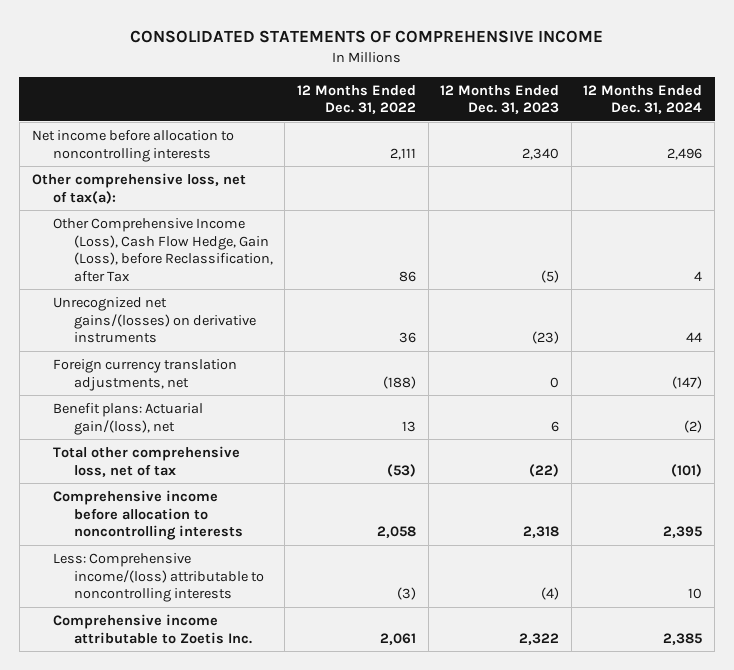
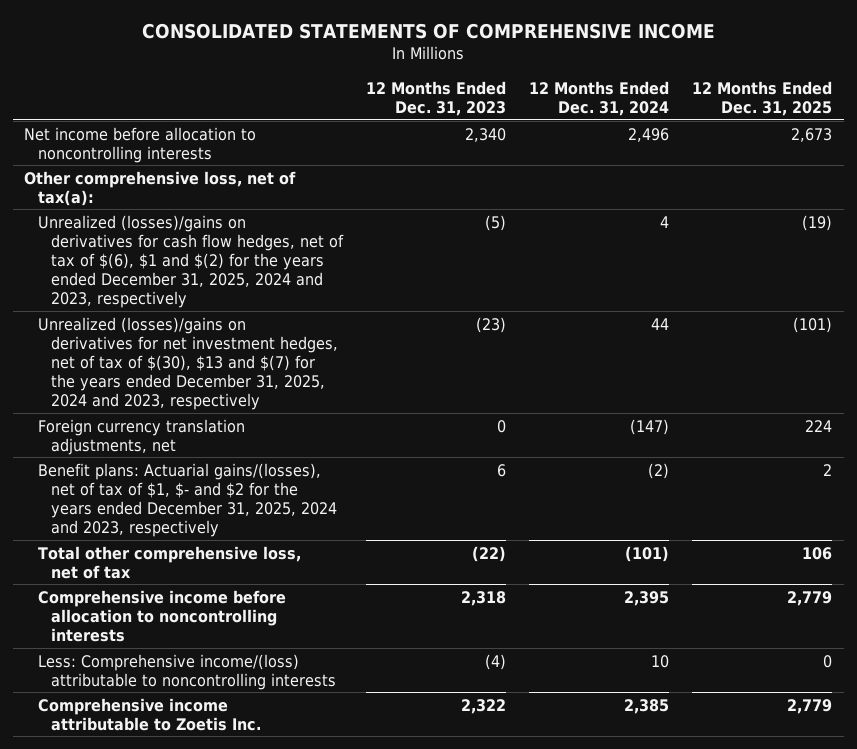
[296,84,416,115] 12 Months Ended Dec. 31, 2022 -> none
none -> [692,80,833,116] 12 Months Ended Dec. 31, 2025
[52,217,273,282] Other Comprehensive Income (Loss), Cash Flow Hedge, Gain (Loss), before Reclassification, after Tax -> [37,214,345,308] Unrealized (losses)/gains on derivatives for cash flow hedges, net of tax of $(6), $1 and $(2) for the years ended December 31, 2025, 2024 and 2023, respectively
[52,296,256,344] Unrecognized net gains/(losses) on derivative instruments -> [37,316,339,410] Unrealized (losses)/gains on derivatives for net investment hedges, net of tax of $(30), $13 and $(7) for the years ended December 31, 2025, 2024 and 2023, respectively
[52,402,203,435] Benefit plans: Actuarial gain/(loss), net -> [37,462,338,537] Benefit plans: Actuarial gains/(losses), net of tax of $1, $- and $2 for the years ended December 31, 2025, 2024 and 2023, respectively

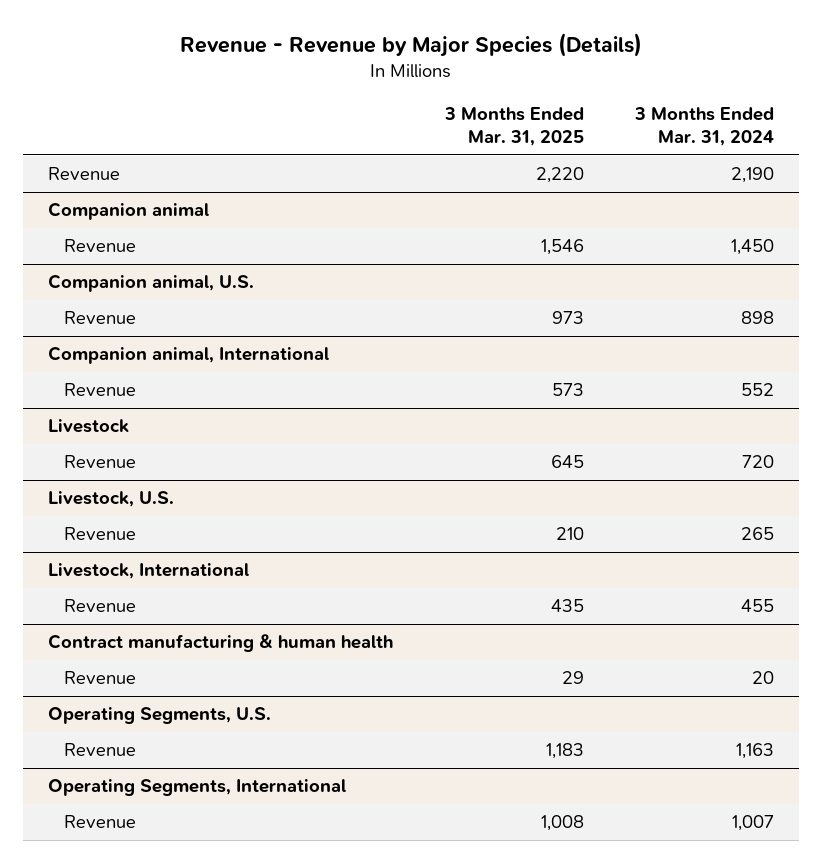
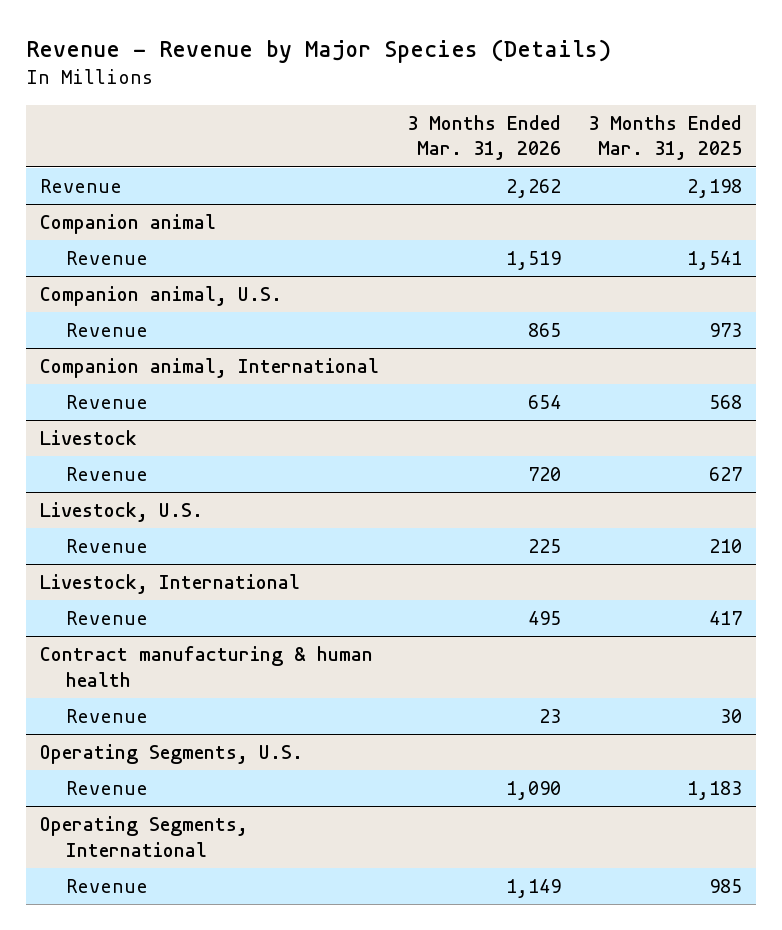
[633,106,774,147] 3 Months Ended Mar. 31, 2024 -> none
none -> [406,114,561,161] 3 Months Ended Mar. 31, 2026
[535,167,584,184] 2,220 -> [687,179,743,199] 2,198
[540,239,584,256] 1,546 -> [687,251,743,271] 1,541
[551,383,584,397] 573 -> [709,395,743,410] 568
[550,455,584,469] 645 -> [709,467,743,482] 627
[550,599,584,613] 435 -> [709,611,743,626] 417
[561,671,584,685] 29 -> [720,709,743,724] 30
[540,815,584,832] 1,008 -> [709,879,743,894] 985

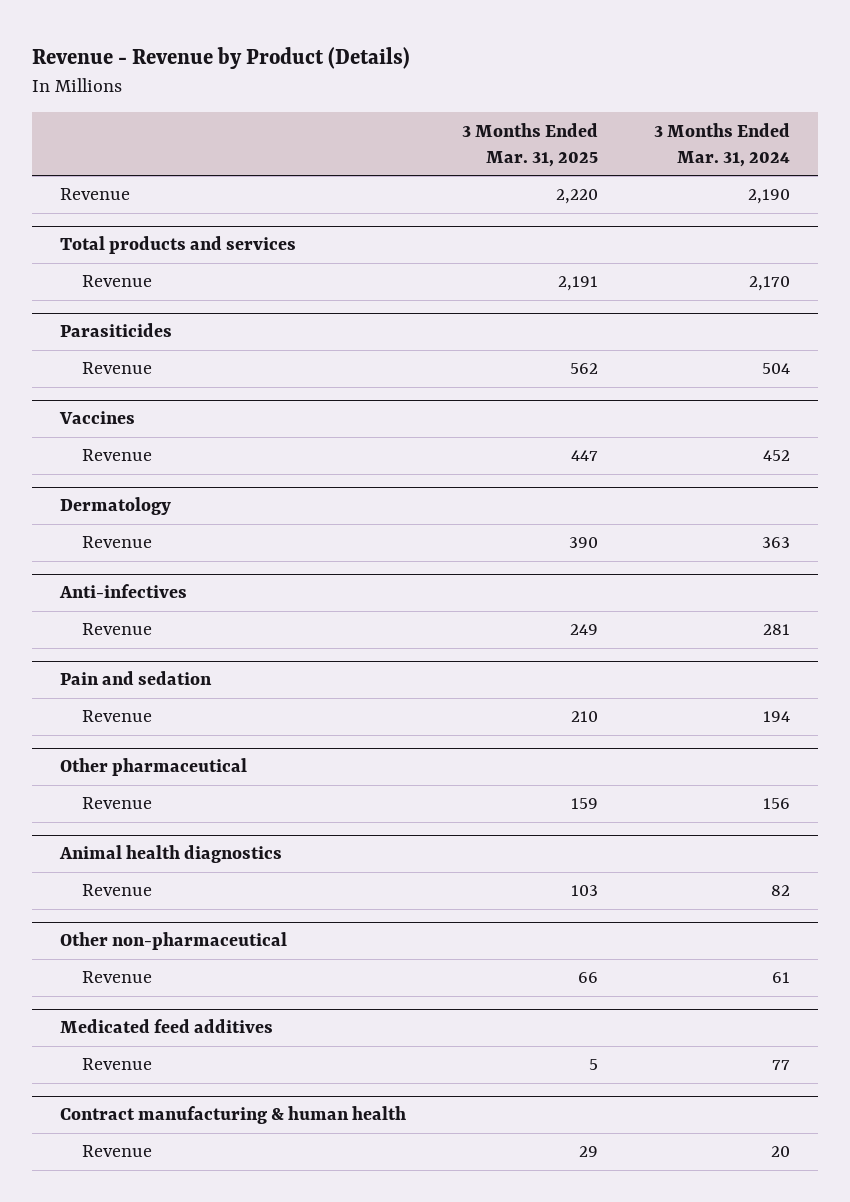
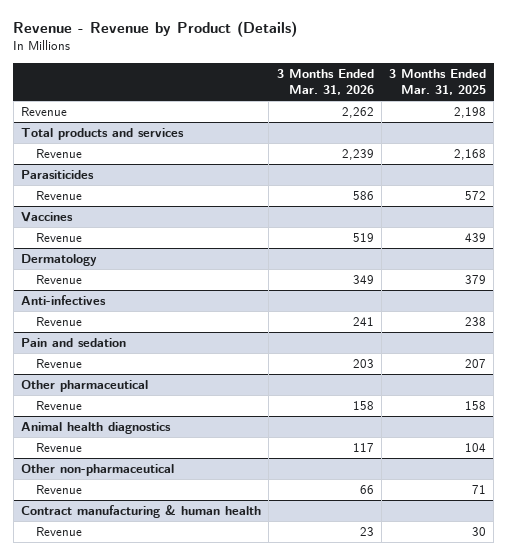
[653,122,790,167] 3 Months Ended Mar. 31, 2024 -> none
none -> [276,69,374,96] 3 Months Ended Mar. 31, 2026
[555,189,598,205] 2,220 -> [454,107,487,119] 2,198
[557,276,598,292] 2,191 -> [454,149,487,161] 2,168
[569,363,598,375] 562 -> [465,191,487,201] 572
[570,450,598,462] 447 -> [465,233,487,243] 439
[568,537,598,549] 390 -> [465,275,487,285] 379
[569,624,598,636] 249 -> [465,317,487,327] 238
[570,711,598,723] 210 -> [465,359,487,369] 207
[570,798,598,810] 159 -> [465,401,487,411] 158
[570,885,598,897] 103 -> [465,443,487,453] 104
[59,1019,273,1034] Medicated feed additives -> none
[81,1058,152,1071] Revenue -> none
[577,972,598,984] 66 -> [472,485,487,495] 71
[578,1146,598,1158] 29 -> [472,527,487,537] 30

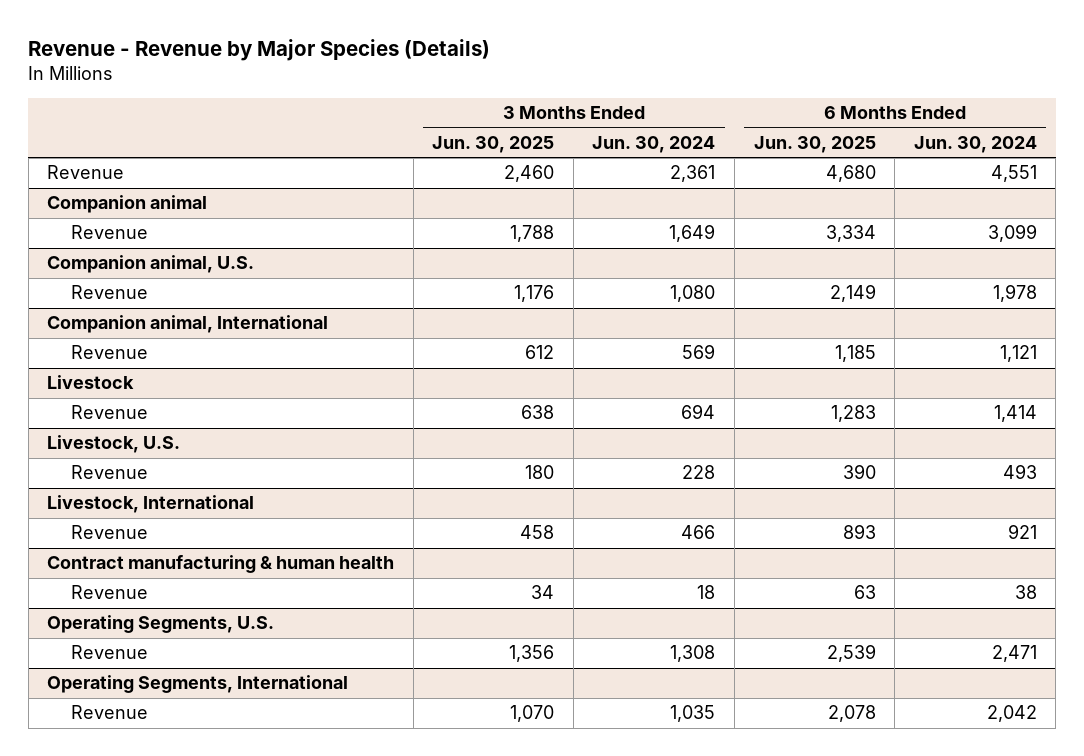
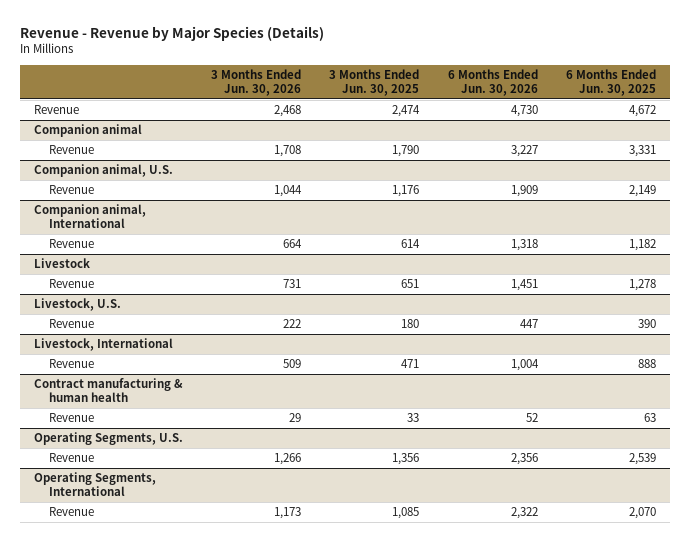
[592,136,716,154] Jun. 30, 2024 -> none
[913,136,1037,154] Jun. 30, 2024 -> none
none -> [210,69,301,97] 3 Months Ended Jun. 30, 2026
none -> [447,69,538,97] 6 Months Ended Jun. 30, 2026
[504,165,555,183] 2,460 -> [392,105,421,118] 2,474
[825,165,876,183] 4,680 -> [628,105,656,118] 4,672
[510,225,555,243] 1,788 -> [392,145,420,158] 1,790
[825,225,876,243] 3,334 -> [628,145,656,158] 3,331
[525,345,555,360] 612 -> [401,239,421,249] 614
[834,345,876,363] 1,185 -> [628,239,656,252] 1,182
[521,405,555,420] 638 -> [401,279,420,289] 651
[830,405,876,423] 1,283 -> [628,279,656,292] 1,278
[520,525,555,540] 458 -> [401,359,420,369] 471
[842,524,876,540] 893 -> [637,359,656,369] 888
[531,585,555,600] 34 -> [407,413,420,423] 33
[510,705,555,723] 1,070 -> [392,507,420,520] 1,085
[827,705,876,723] 2,078 -> [628,507,656,520] 2,070

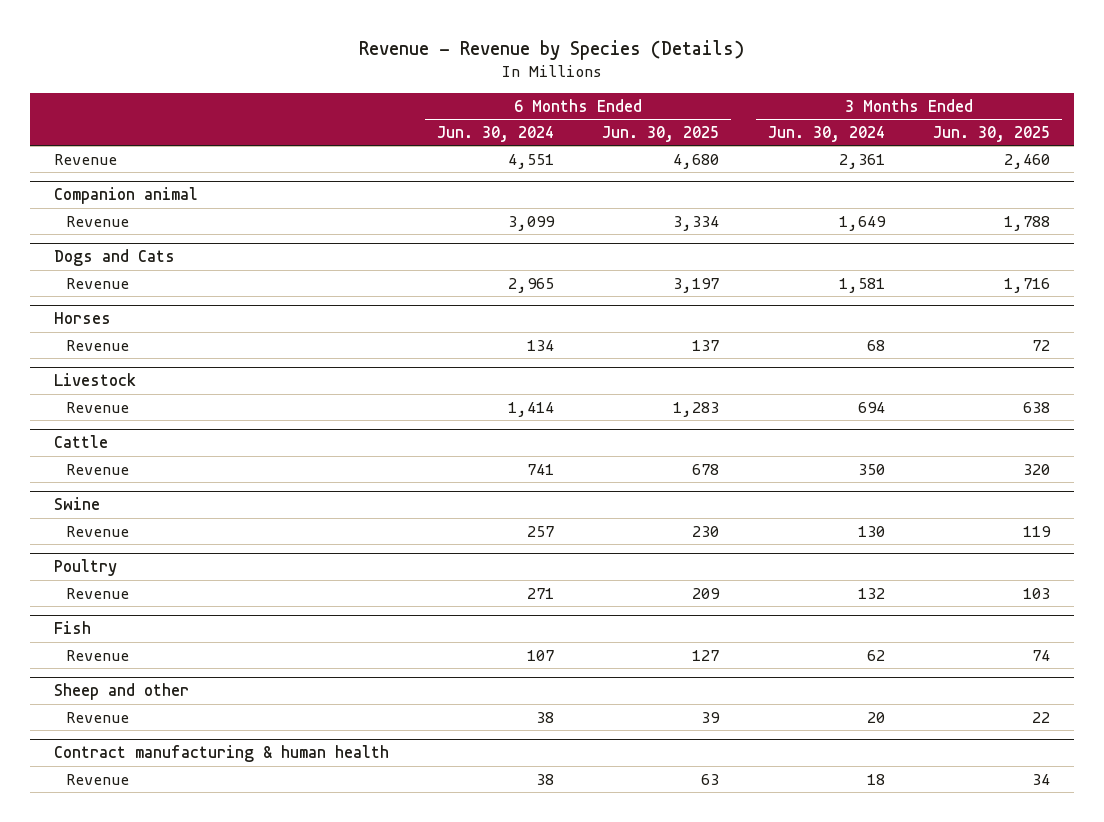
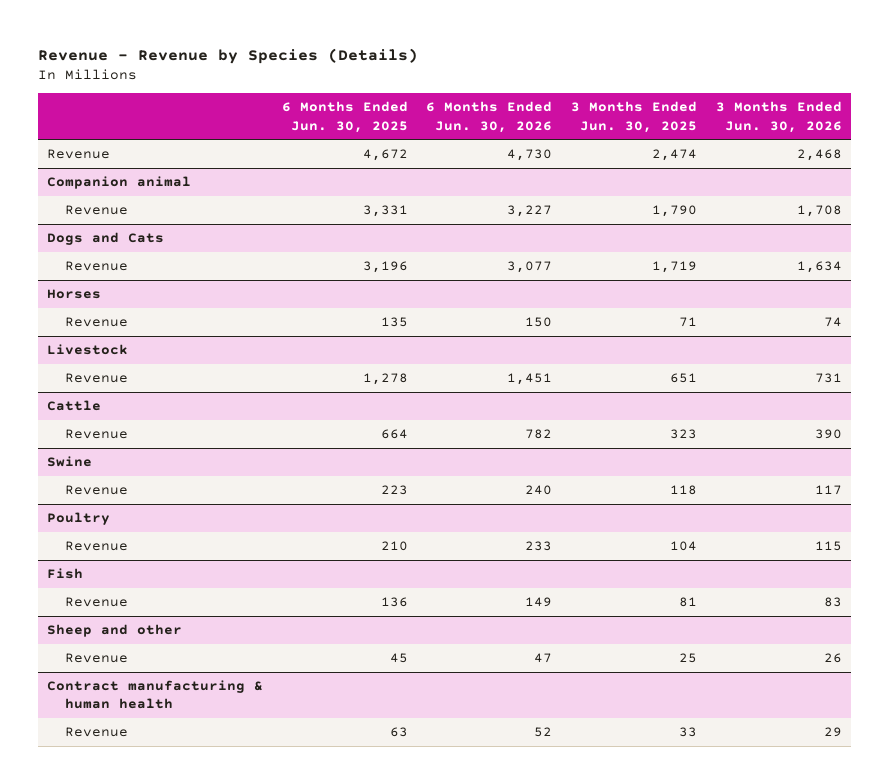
[437,125,555,142] Jun. 30, 2024 -> none
[767,125,885,142] Jun. 30, 2024 -> none
none -> [426,101,553,133] 6 Months Ended Jun. 30, 2026
none -> [715,101,842,133] 3 Months Ended Jun. 30, 2026
[673,153,720,169] 4,680 -> [362,148,408,161] 4,672
[1003,153,1050,169] 2,460 -> [652,148,698,161] 2,474
[673,215,720,231] 3,334 -> [362,204,408,217] 3,331
[1003,215,1050,231] 1,788 -> [652,204,698,217] 1,790
[673,277,720,293] 3,197 -> [362,260,408,273] 3,196
[1003,277,1050,293] 1,716 -> [652,260,698,273] 1,719
[692,339,720,351] 137 -> [380,316,408,327] 135
[1031,339,1050,351] 72 -> [679,316,698,327] 71
[673,401,720,417] 1,283 -> [362,372,408,385] 1,278
[1022,401,1050,413] 638 -> [670,372,698,383] 651
[692,463,720,475] 678 -> [380,428,408,439] 664
[1022,463,1050,475] 320 -> [670,428,698,439] 323
[692,525,720,537] 230 -> [380,484,408,495] 223
[1022,525,1051,537] 119 -> [670,484,698,495] 118
[692,587,721,599] 209 -> [380,540,408,551] 210
[1022,587,1050,599] 103 -> [670,540,698,551] 104
[692,649,720,661] 127 -> [380,596,408,607] 136
[1031,649,1050,661] 74 -> [679,596,698,607] 81
[701,711,721,723] 39 -> [389,652,408,663] 45
[1031,711,1050,723] 22 -> [679,652,698,663] 25
[1031,773,1050,785] 34 -> [679,726,698,737] 33

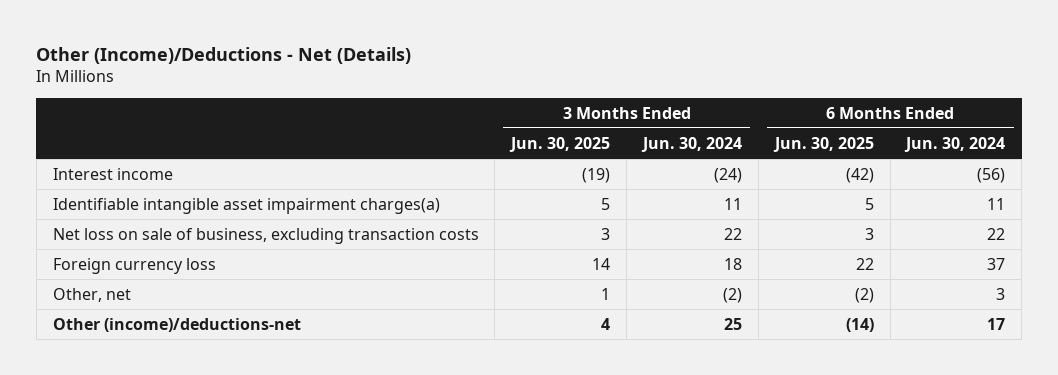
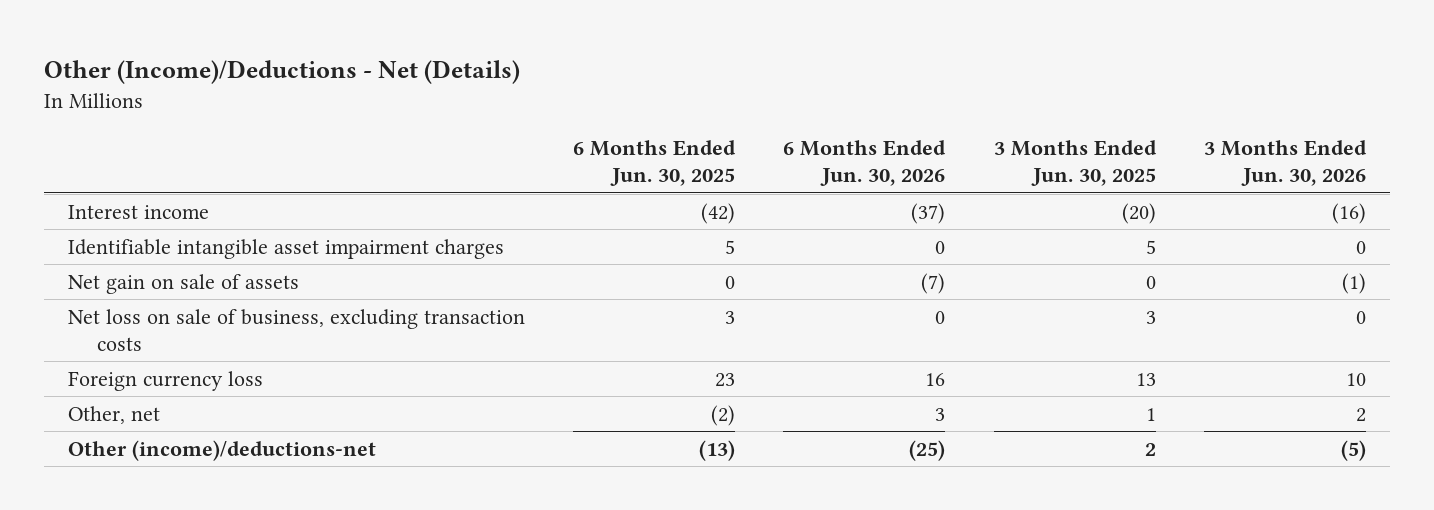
[640,136,742,152] Jun. 30, 2024 -> none
[904,136,1006,152] Jun. 30, 2024 -> none
none -> [783,140,947,187] 6 Months Ended Jun. 30, 2026
none -> [1204,140,1368,187] 3 Months Ended Jun. 30, 2026
[582,167,611,183] (19) -> [1121,202,1156,224] (20)
[52,197,440,214] Identifiable intangible asset impairment charges(a) -> [67,238,504,259] Identifiable intangible asset impairment charges
none -> [67,273,299,294] Net gain on sale of assets
[592,257,611,270] 14 -> [1135,372,1156,386] 13
[855,257,874,270] 22 -> [715,372,736,387] 23
[601,317,611,330] 4 -> [1144,442,1156,456] 2
[845,317,874,332] (14) -> [699,439,736,461] (13)

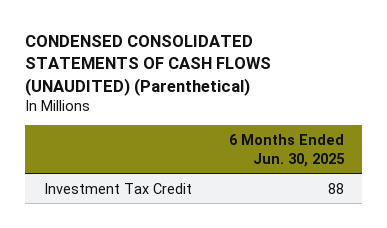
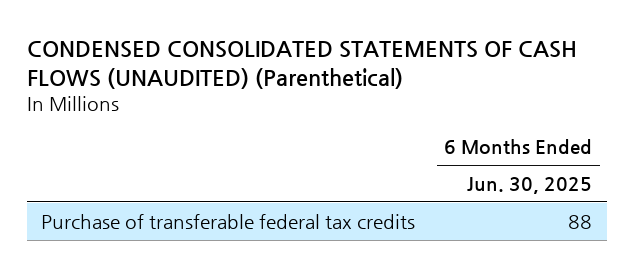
[43,182,192,194] Investment Tax Credit -> [41,213,416,229] Purchase of transferable federal tax credits

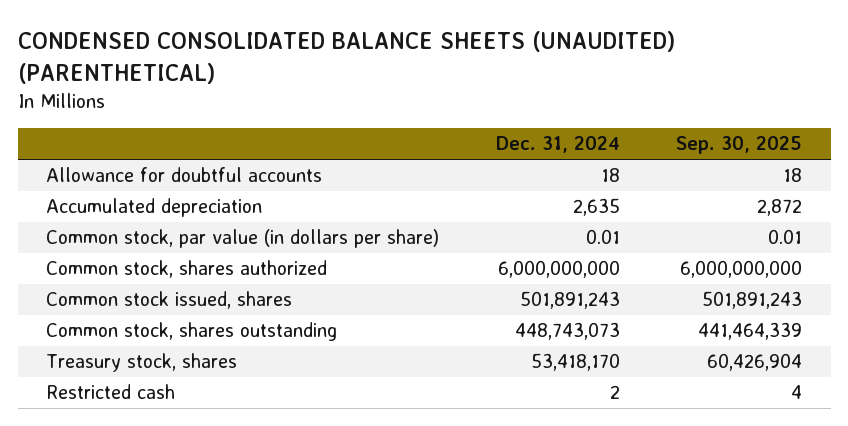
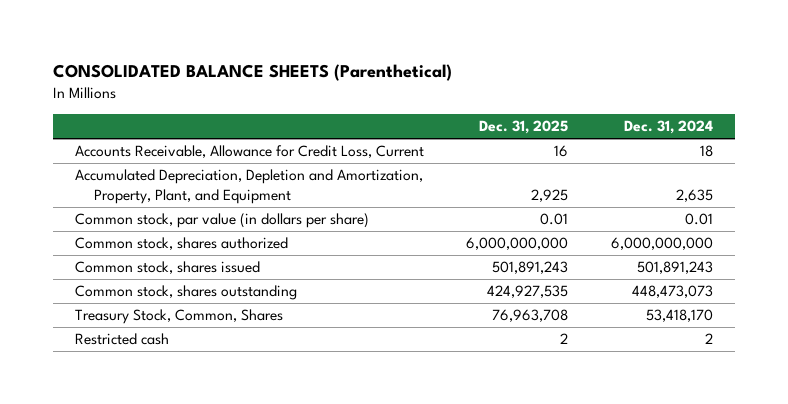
[17,31,675,84] CONDENSED CONSOLIDATED BALANCE SHEETS (UNAUDITED) (PARENTHETICAL) -> [53,64,453,82] CONSOLIDATED BALANCE SHEETS (Parenthetical)
[676,136,803,155] Sep. 30, 2025 -> none
none -> [479,120,569,135] Dec. 31, 2025
[46,167,323,183] Allowance for doubtful accounts -> [74,145,424,159] Accounts Receivable, Allowance for Credit Loss, Current
[46,198,263,218] Accumulated depreciation -> [74,169,423,204] Accumulated Depreciation, Depletion and Amortization, Property, Plant, and Equipment
[46,291,293,310] Common stock issued, shares -> [74,261,260,275] Common stock, shares issued
[514,322,620,341] 448,743,073 -> [632,285,714,299] 448,473,073
[46,353,238,373] Treasury stock, shares -> [74,309,283,325] Treasury Stock, Common, Shares

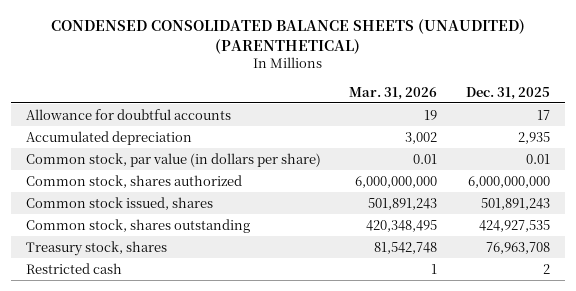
[53,64,453,82] CONSOLIDATED BALANCE SHEETS (Parenthetical) -> [50,18,525,54] CONDENSED CONSOLIDATED BALANCE SHEETS (UNAUDITED) (PARENTHETICAL)
[624,120,714,135] Dec. 31, 2024 -> none
none -> [349,86,438,100] Mar. 31, 2026
[74,145,424,159] Accounts Receivable, Allowance for Credit Loss, Current -> [25,108,231,120] Allowance for doubtful accounts
[554,145,569,158] 16 -> [537,109,551,120] 17
[74,169,423,204] Accumulated Depreciation, Depletion and Amortization, Property, Plant, and Equipment -> [25,130,192,145] Accumulated depreciation
[531,188,569,202] 2,925 -> [518,131,551,144] 2,935
[74,261,260,275] Common stock, shares issued -> [25,196,213,210] Common stock issued, shares
[74,309,283,325] Treasury Stock, Common, Shares -> [25,240,167,256] Treasury stock, shares

